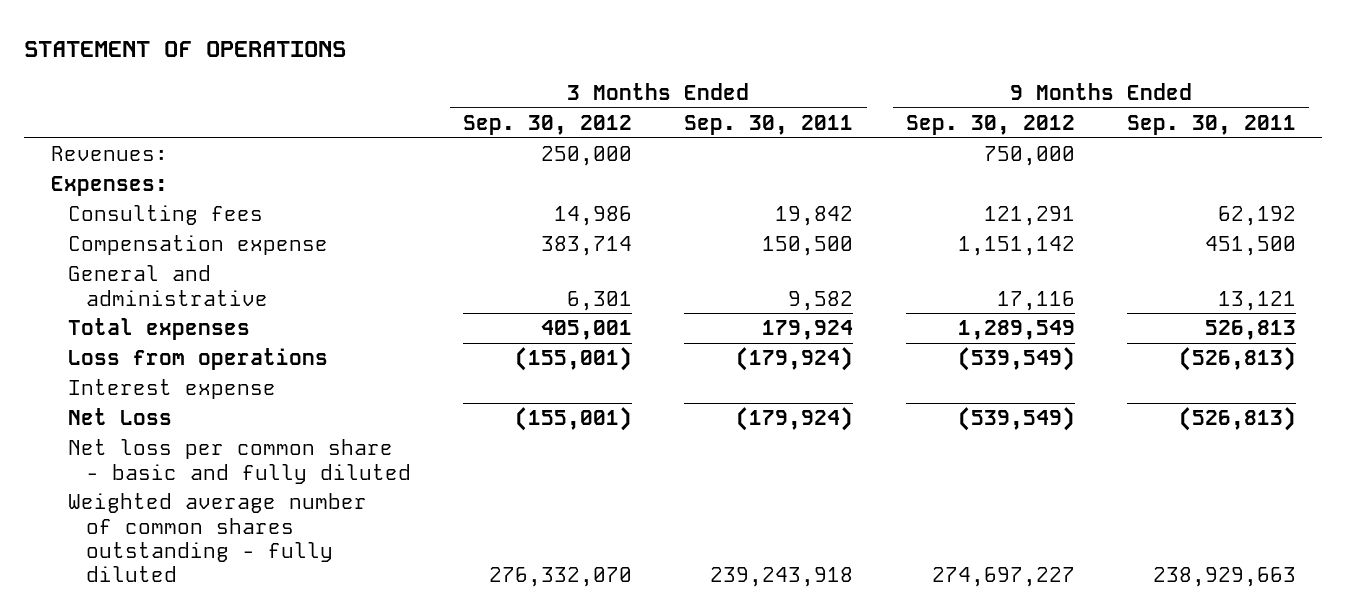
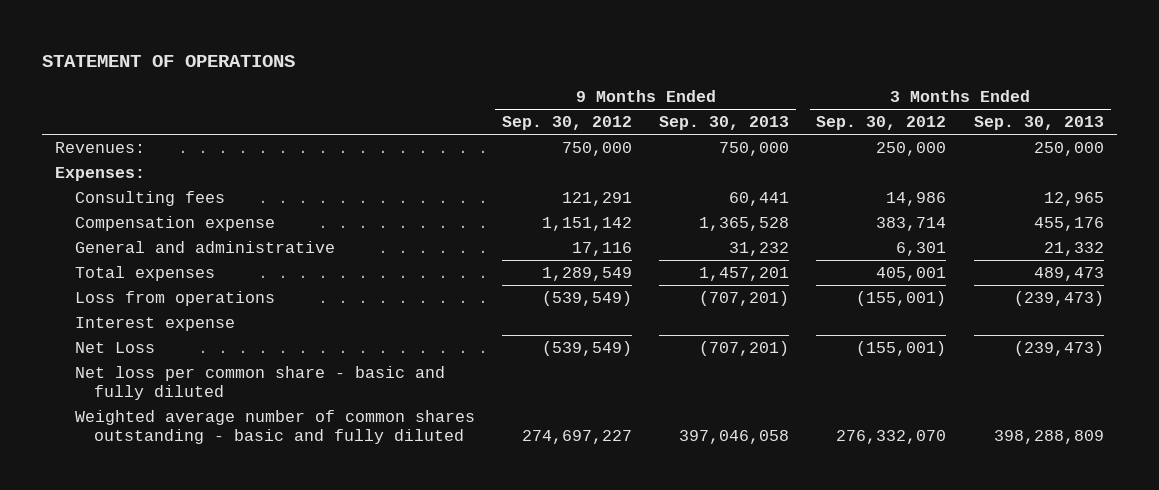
[684,115,854,136] Sep. 30, 2011 -> none
[1127,115,1297,136] Sep. 30, 2011 -> none
none -> [659,116,790,131] Sep. 30, 2013
none -> [973,116,1104,131] Sep. 30, 2013
[68,493,368,582] Weighted average number of common shares outstanding - fully diluted -> [74,410,475,445] Weighted average number of common shares outstanding - basic and fully diluted

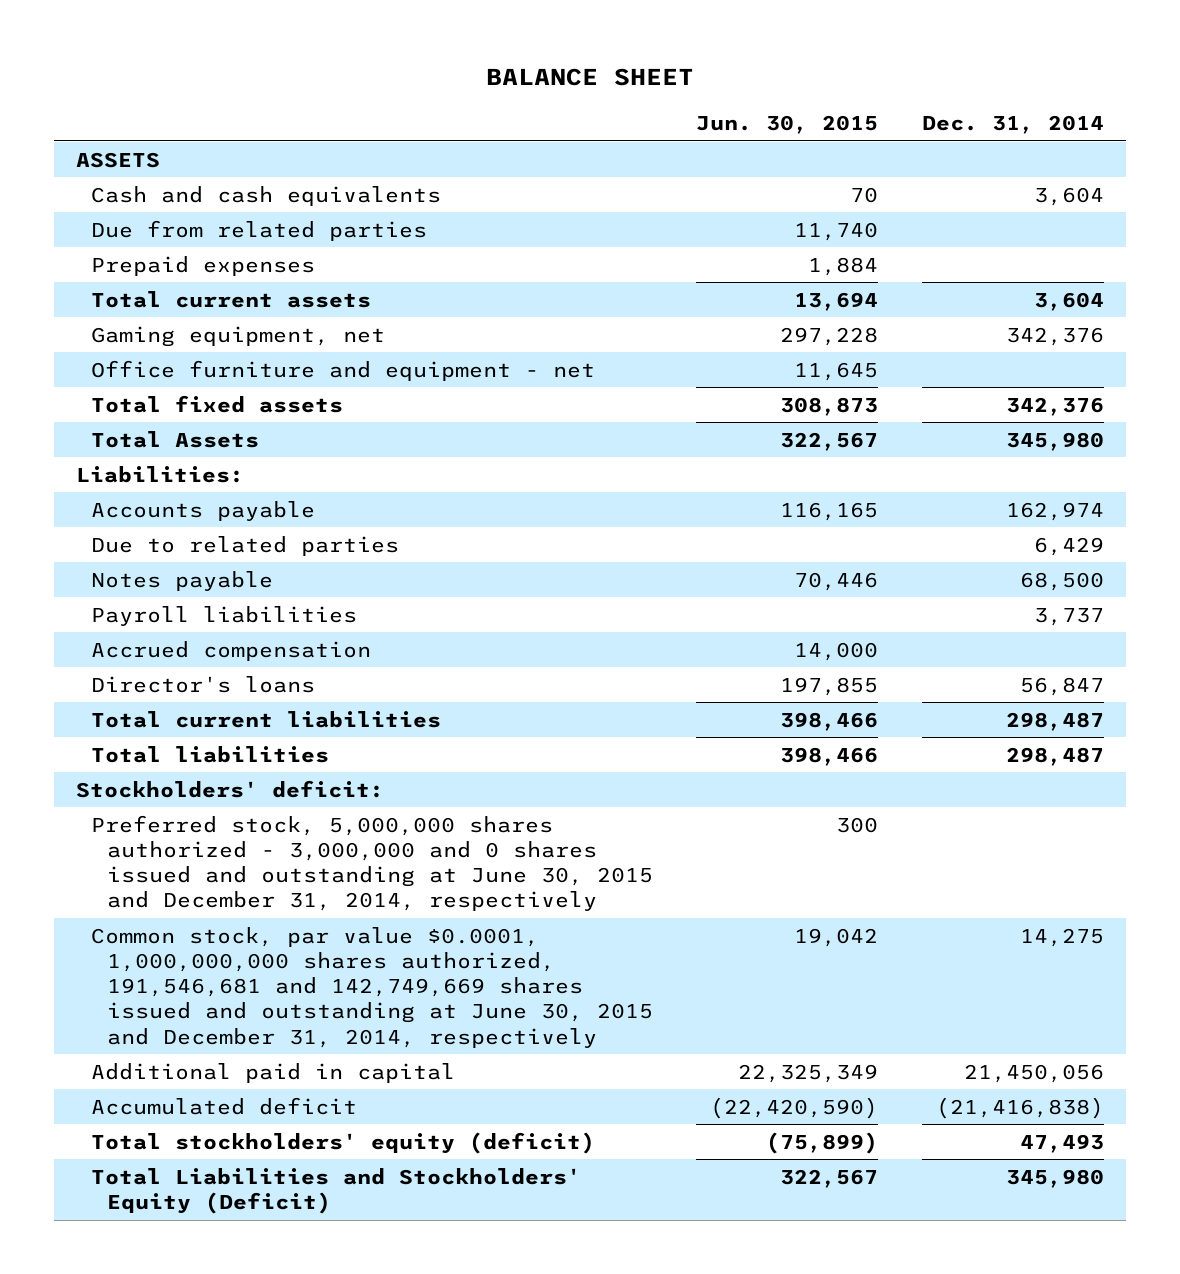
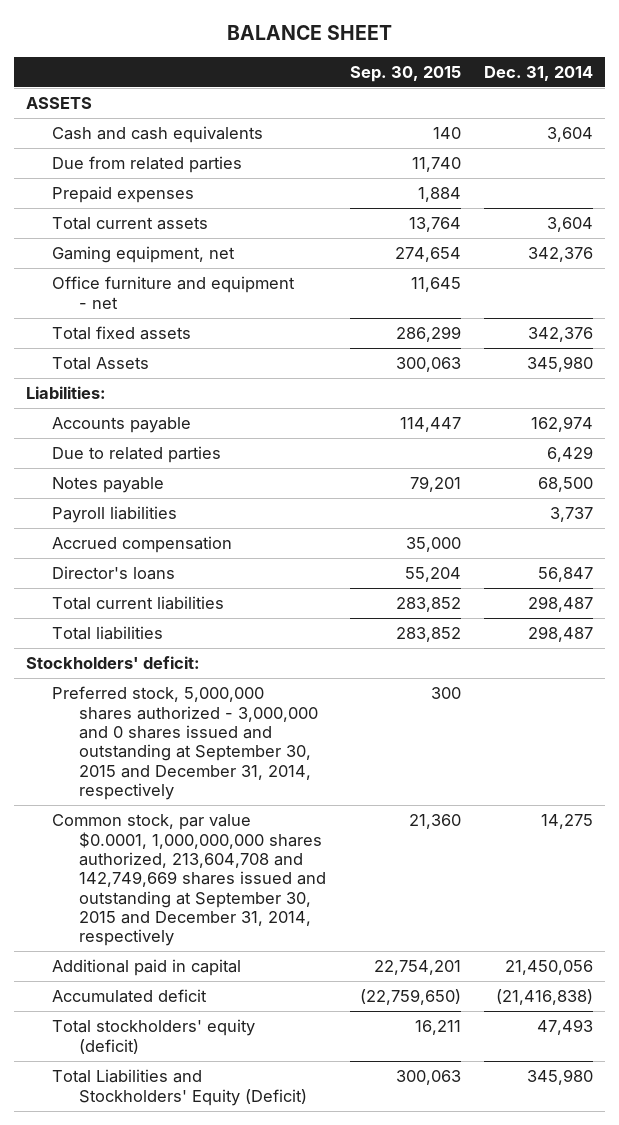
[696,115,879,135] Jun. 30, 2015 -> none
none -> [349,65,461,82] Sep. 30, 2015
[91,814,653,912] Preferred stock, 5,000,000 shares authorized - 3,000,000 and 0 shares issued and outstanding at June 30, 2015 and December 31, 2014, respectively -> [52,686,318,800] Preferred stock, 5,000,000 shares authorized - 3,000,000 and 0 shares issued and outstanding at September 30, 2015 and December 31, 2014, respectively
[91,926,653,1048] Common stock, par value $0.0001, 1,000,000,000 shares authorized, 191,546,681 and 142,749,669 shares issued and outstanding at June 30, 2015 and December 31, 2014, respectively -> [52,814,326,947] Common stock, par value $0.0001, 1,000,000,000 shares authorized, 213,604,708 and 142,749,669 shares issued and outstanding at September 30, 2015 and December 31, 2014, respectively

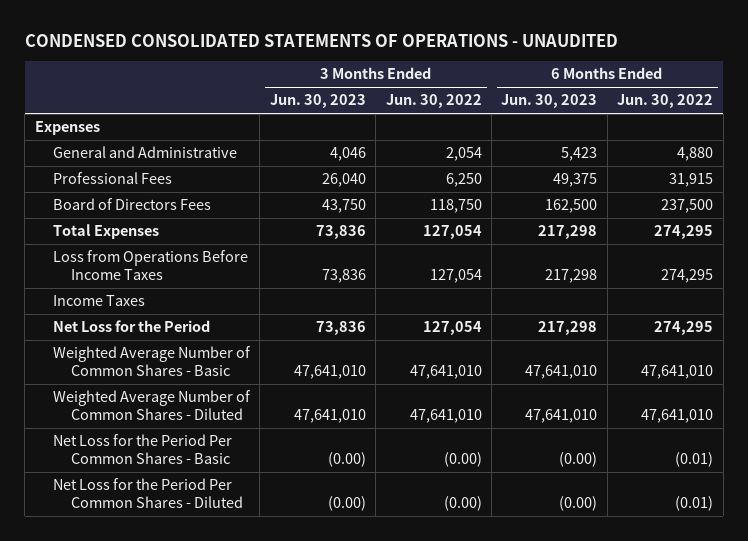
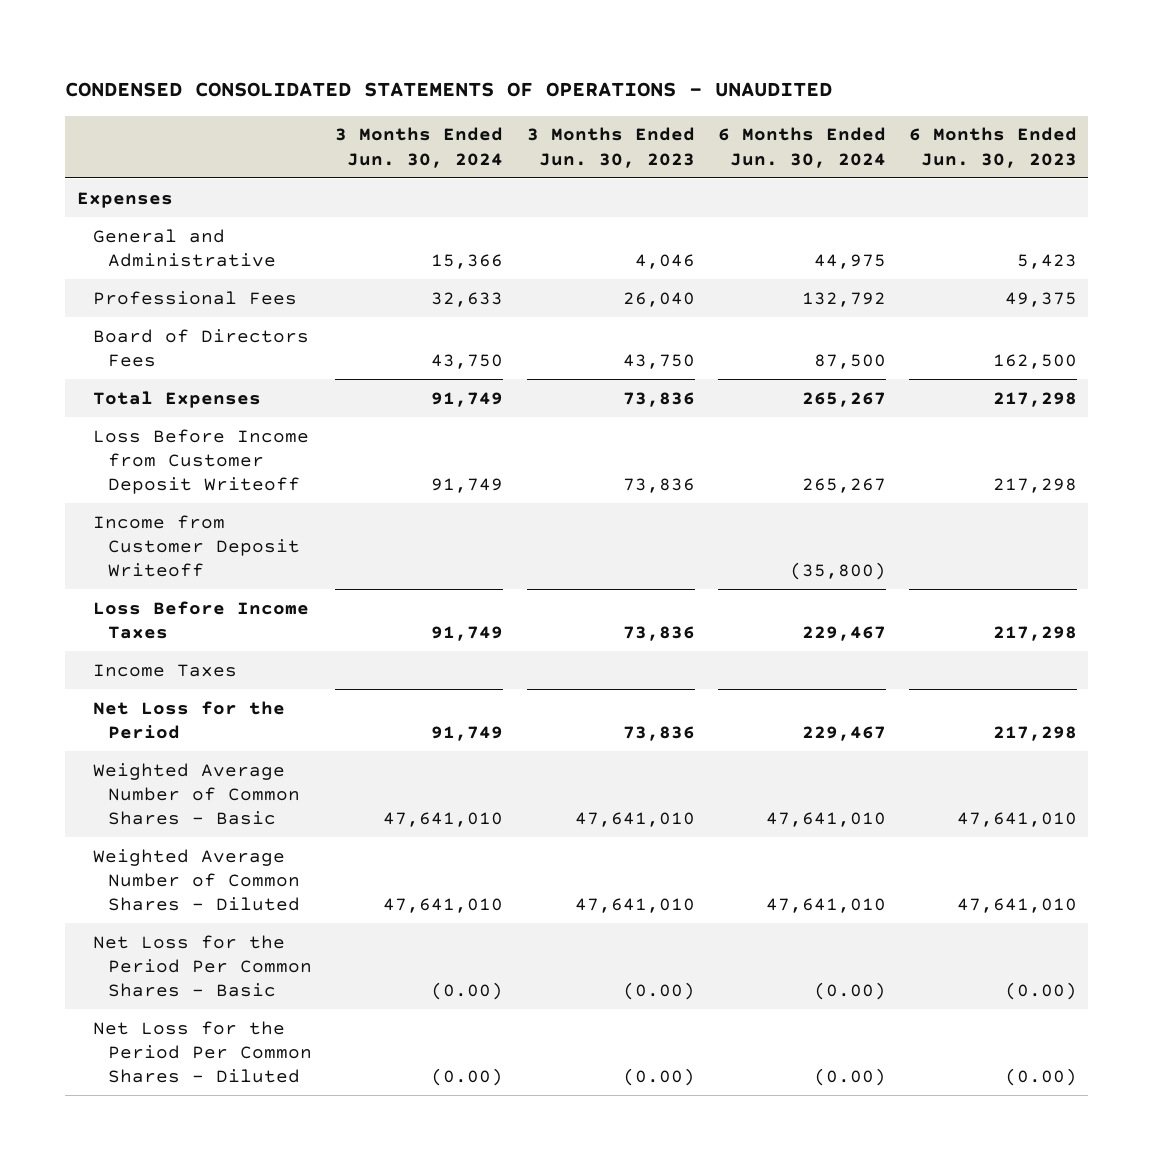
[385,94,482,109] Jun. 30, 2022 -> none
[617,94,714,109] Jun. 30, 2022 -> none
none -> [335,127,504,168] 3 Months Ended Jun. 30, 2024
none -> [717,127,886,168] 6 Months Ended Jun. 30, 2024
none -> [92,428,309,495] Loss Before Income from Customer Deposit Writeoff
none -> [92,514,301,578] Income from Customer Deposit Writeoff
[53,250,249,281] Loss from Operations Before Income Taxes -> [92,600,309,640] Loss Before Income Taxes

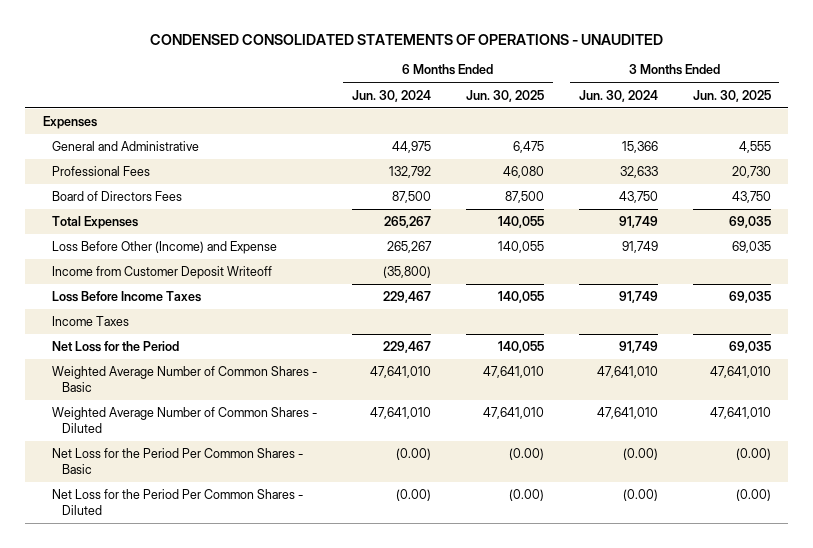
[526,127,695,168] 3 Months Ended Jun. 30, 2023 -> none
[908,127,1077,168] 6 Months Ended Jun. 30, 2023 -> none
none -> [465,89,544,102] Jun. 30, 2025
none -> [692,89,771,102] Jun. 30, 2025
[92,428,309,495] Loss Before Income from Customer Deposit Writeoff -> [52,241,278,255] Loss Before Other (Income) and Expense

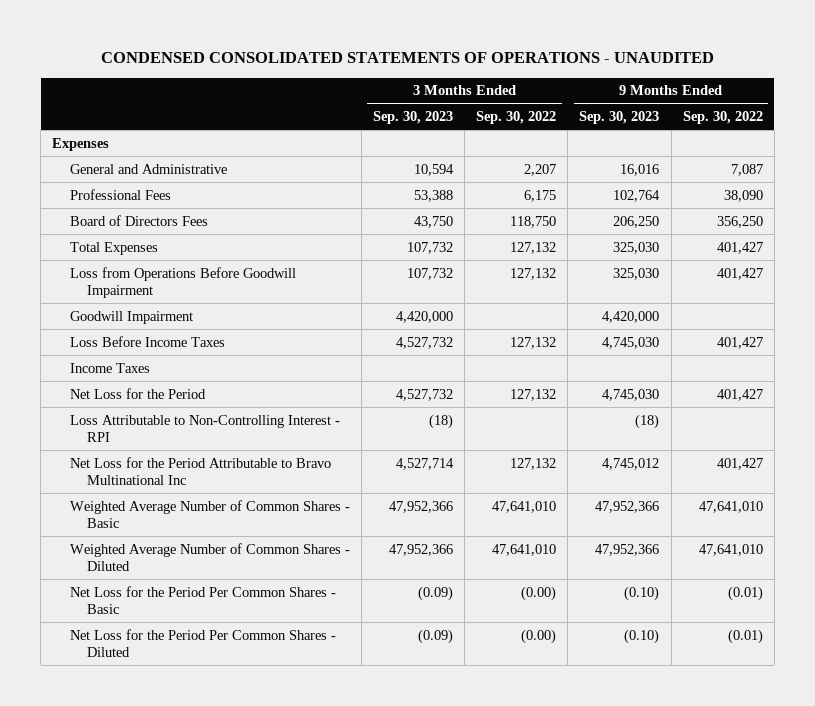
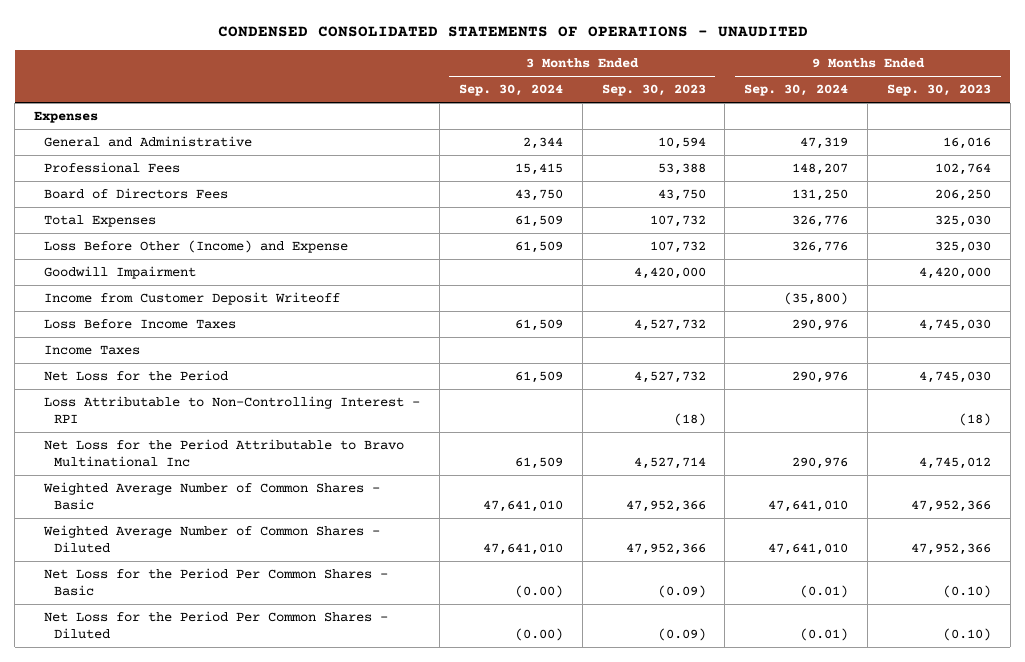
[476,111,557,125] Sep. 30, 2022 -> none
[682,111,763,125] Sep. 30, 2022 -> none
none -> [458,84,563,97] Sep. 30, 2024
none -> [744,84,849,97] Sep. 30, 2024
[69,266,296,298] Loss from Operations Before Goodwill Impairment -> [44,240,349,254] Loss Before Other (Income) and Expense
none -> [44,292,341,306] Income from Customer Deposit Writeoff

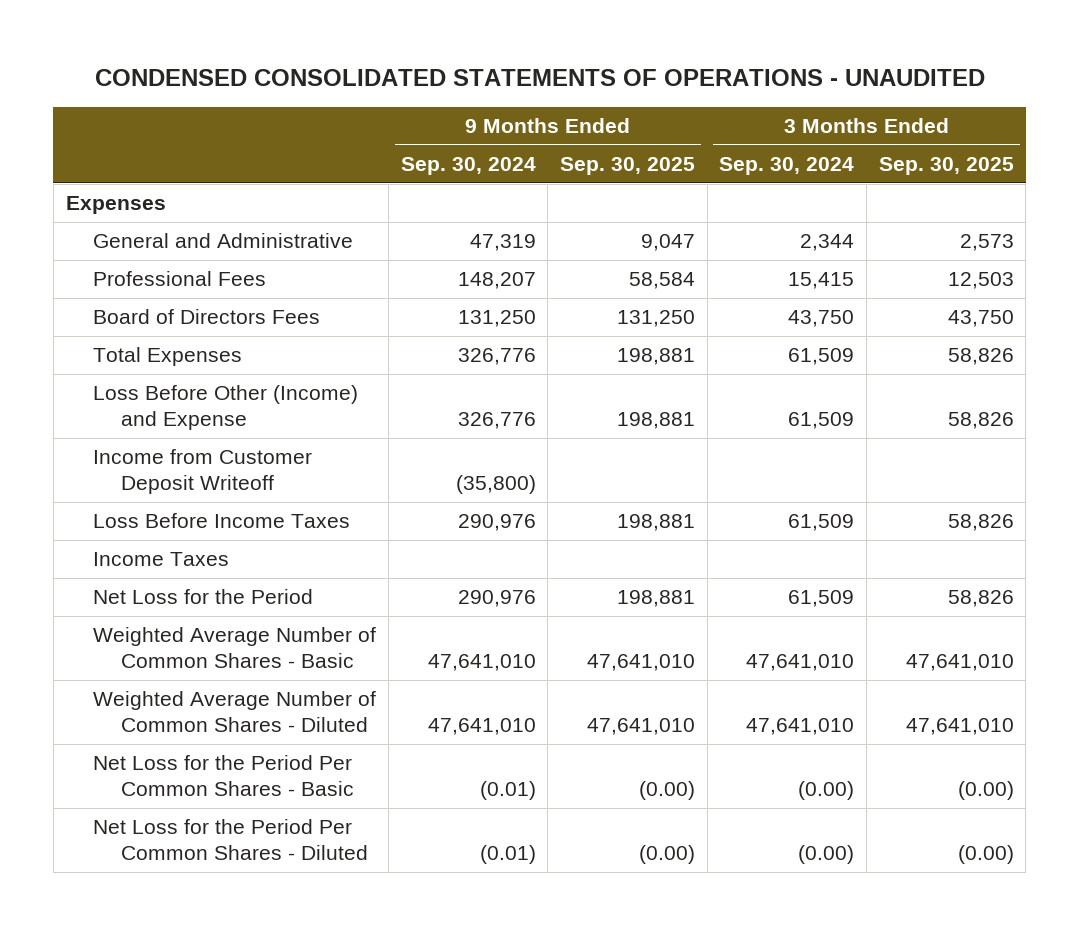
[601,84,706,97] Sep. 30, 2023 -> none
[887,84,992,97] Sep. 30, 2023 -> none
none -> [559,156,695,175] Sep. 30, 2025
none -> [878,156,1014,175] Sep. 30, 2025
[44,266,197,280] Goodwill Impairment -> none
[44,396,421,423] Loss Attributable to Non-Controlling Interest - RPI -> none
[44,439,405,467] Net Loss for the Period Attributable to Bravo Multinational Inc -> none

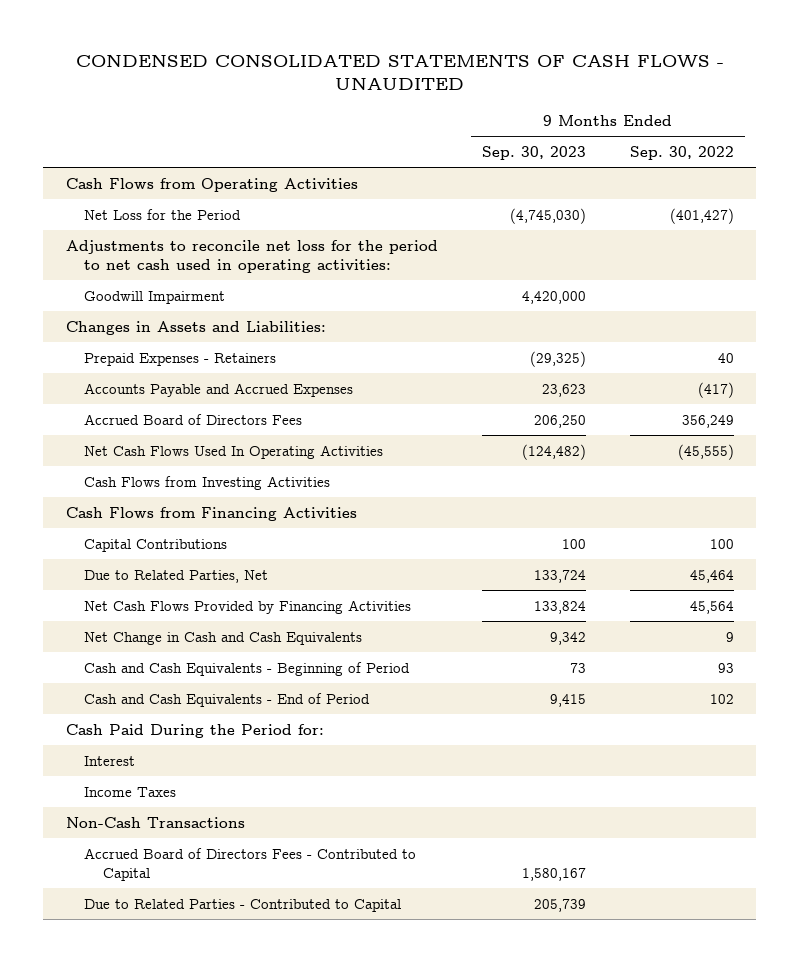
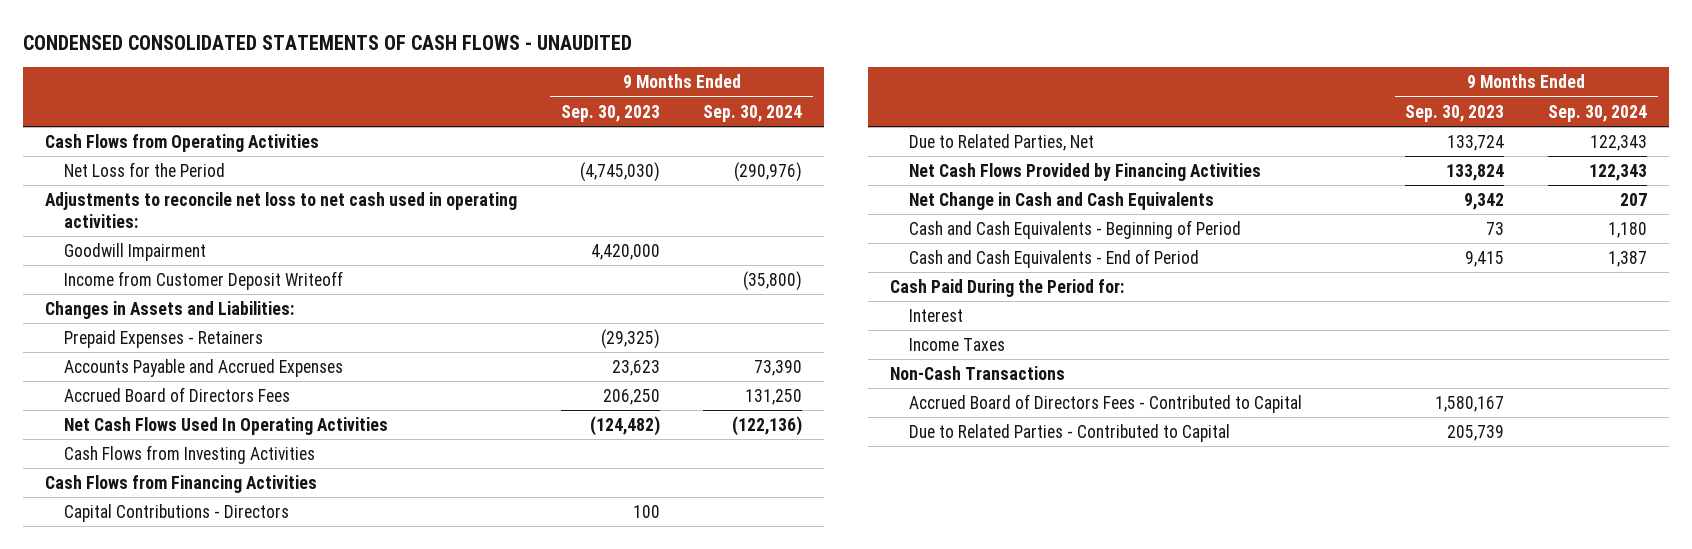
[630,145,735,160] Sep. 30, 2022 -> none
none -> [703,104,803,122] Sep. 30, 2024
[65,239,438,274] Adjustments to reconcile net loss for the period to net cash used in operating activities: -> [44,191,517,228] Adjustments to reconcile net loss to net cash used in operating activities:
none -> [64,270,344,290] Income from Customer Deposit Writeoff
[84,538,228,552] Capital Contributions -> [64,503,290,522] Capital Contributions - Directors

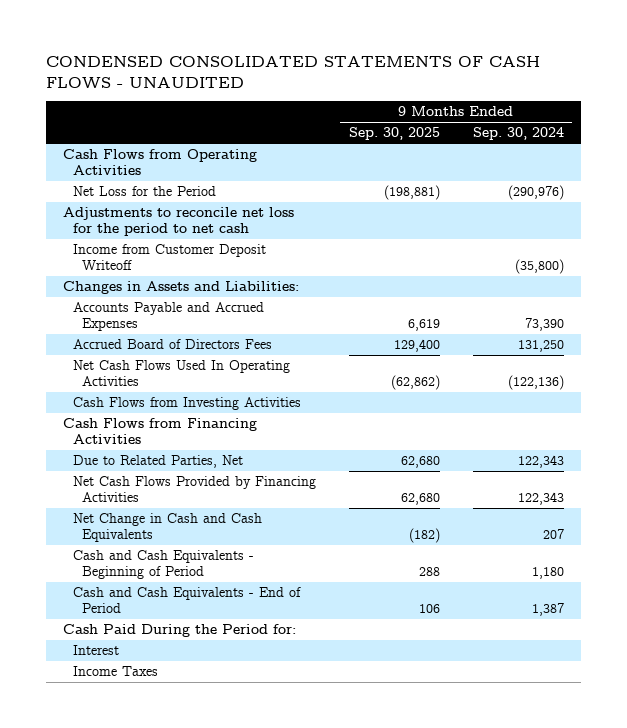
[560,104,660,122] Sep. 30, 2023 -> none
none -> [348,127,440,141] Sep. 30, 2025
[64,242,207,261] Goodwill Impairment -> none
[44,191,517,228] Adjustments to reconcile net loss to net cash used in operating activities: -> [62,207,294,237] Adjustments to reconcile net loss for the period to net cash
[64,329,264,348] Prepaid Expenses - Retainers -> none
[64,503,290,522] Capital Contributions - Directors -> none
[889,365,1065,380] Non-Cash Transactions -> none
[909,393,1303,413] Accrued Board of Directors Fees - Contributed to Capital -> none
[909,423,1231,442] Due to Related Parties - Contributed to Capital -> none

